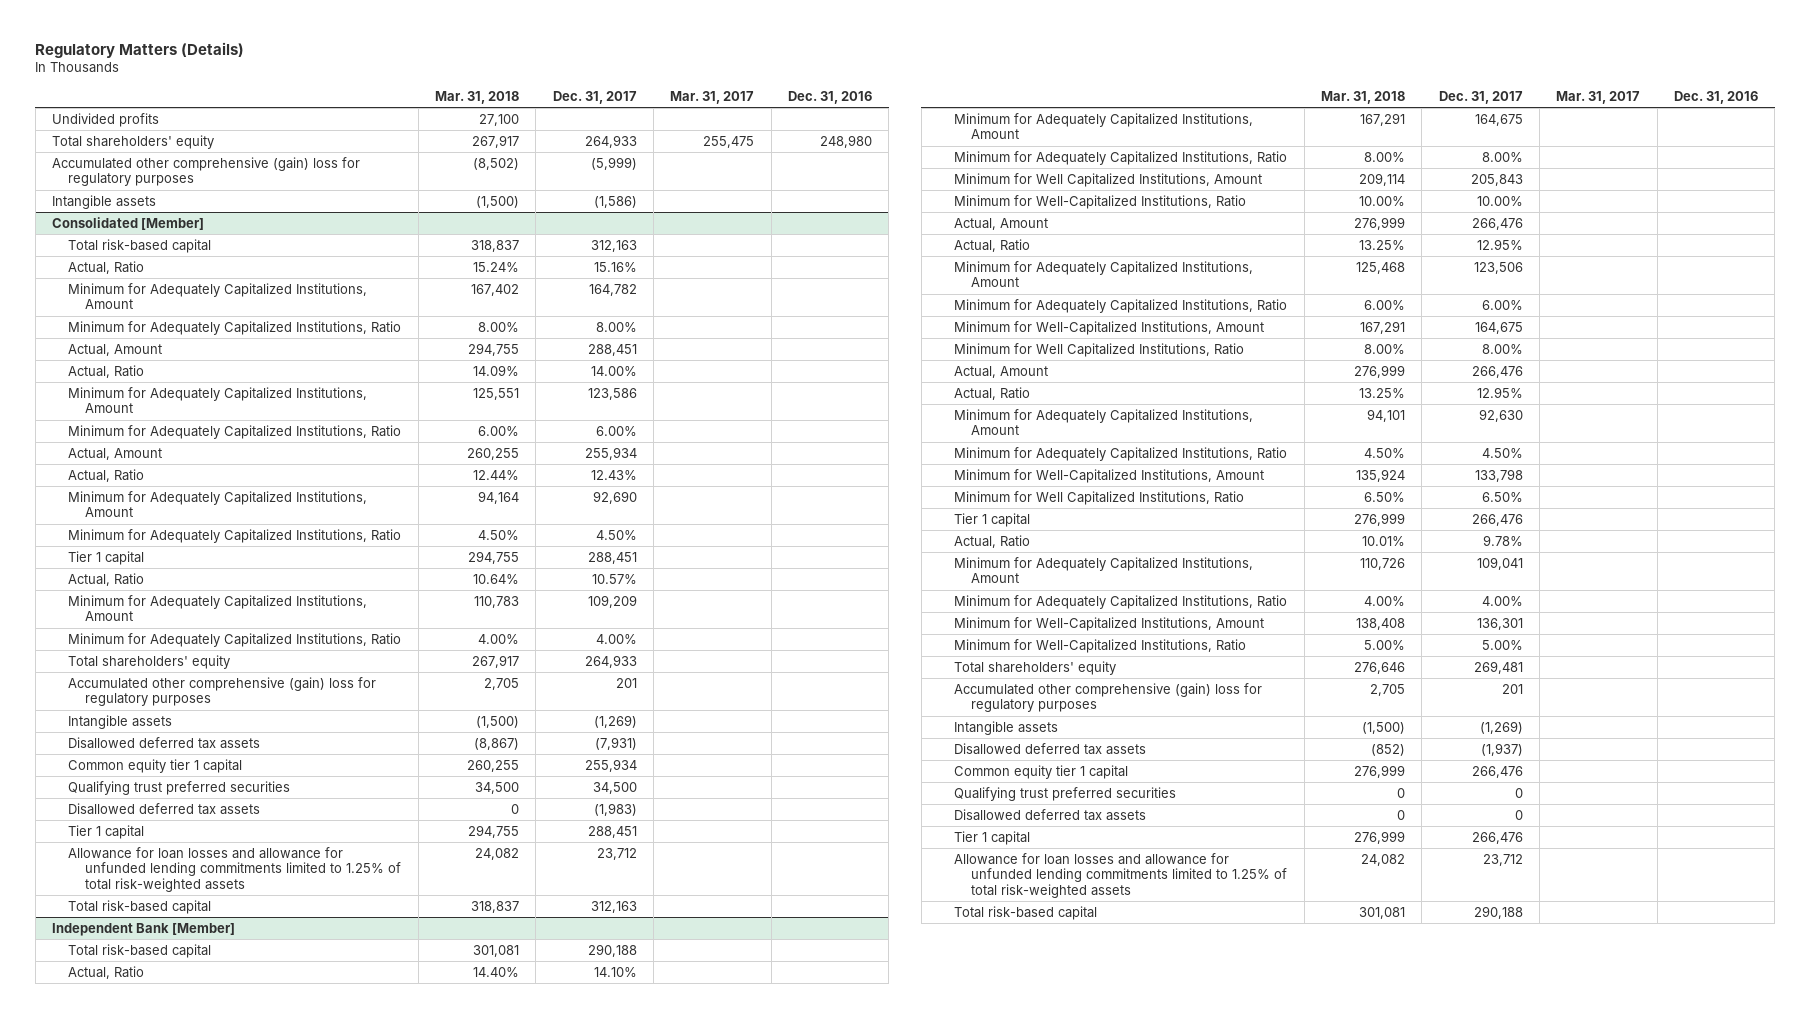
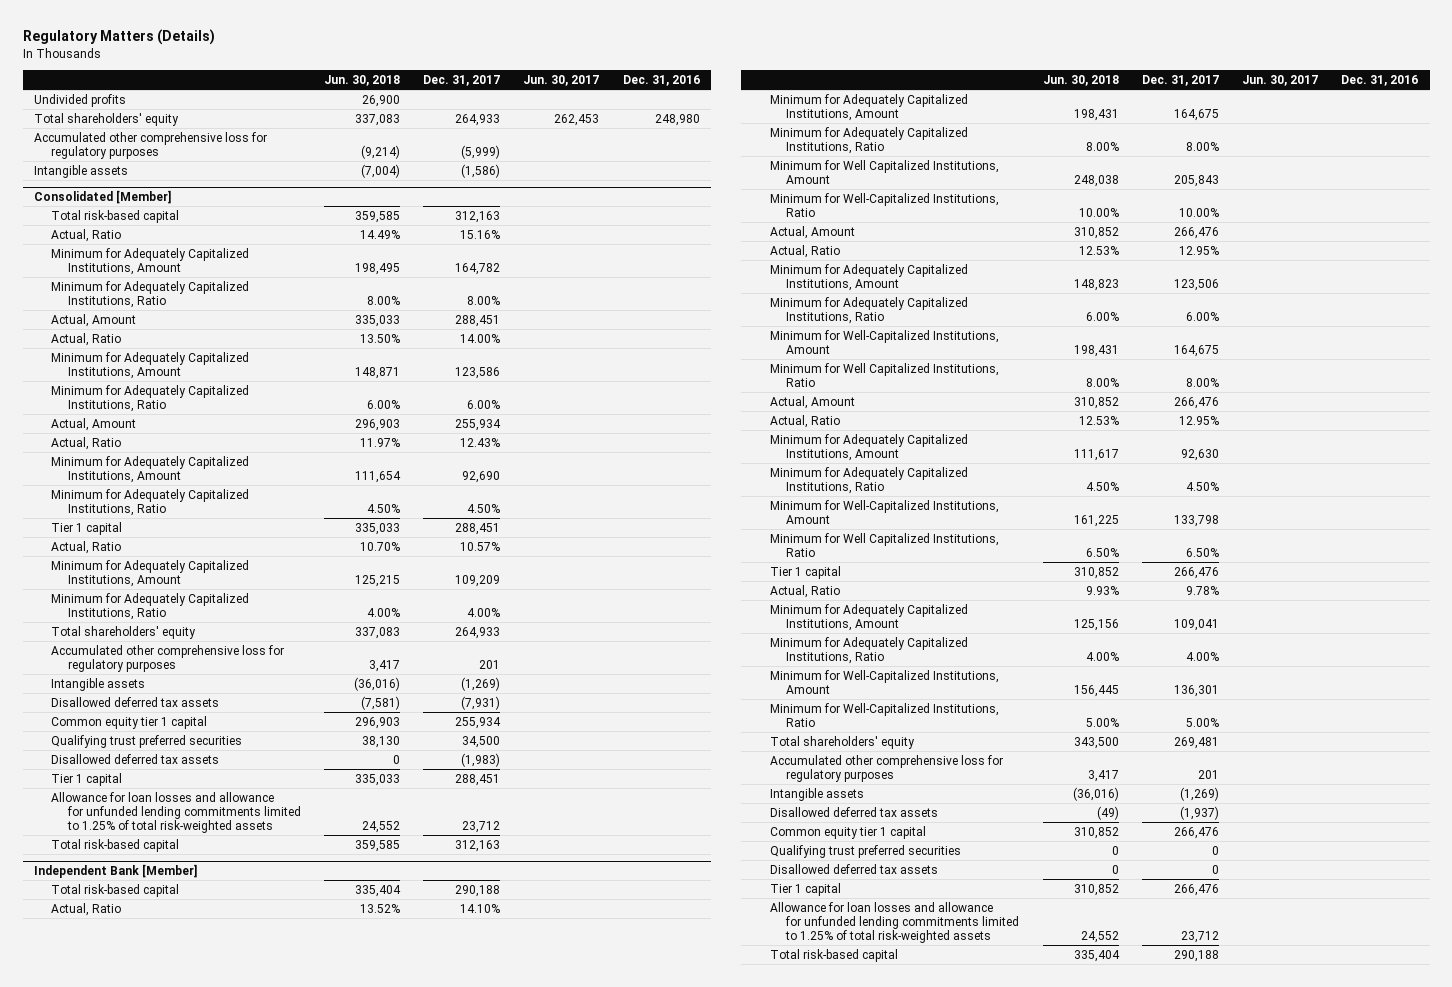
[434,90,519,104] Mar. 31, 2018 -> none
[670,90,755,104] Mar. 31, 2017 -> none
none -> [323,74,400,86] Jun. 30, 2018
none -> [523,74,600,86] Jun. 30, 2017
[51,156,360,187] Accumulated other comprehensive (gain) loss for regulatory purposes -> [34,132,268,160] Accumulated other comprehensive loss for regulatory purposes
[68,676,377,707] Accumulated other comprehensive (gain) loss for regulatory purposes -> [51,645,285,673] Accumulated other comprehensive loss for regulatory purposes
[954,682,1263,713] Accumulated other comprehensive (gain) loss for regulatory purposes -> [769,755,1003,783] Accumulated other comprehensive loss for regulatory purposes

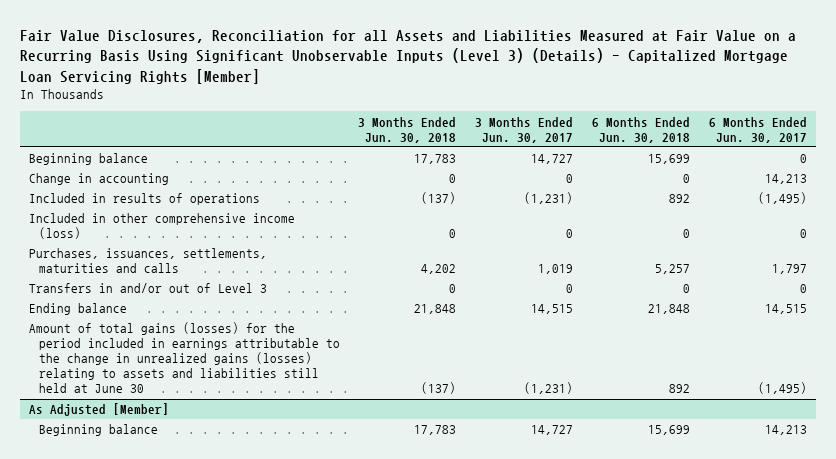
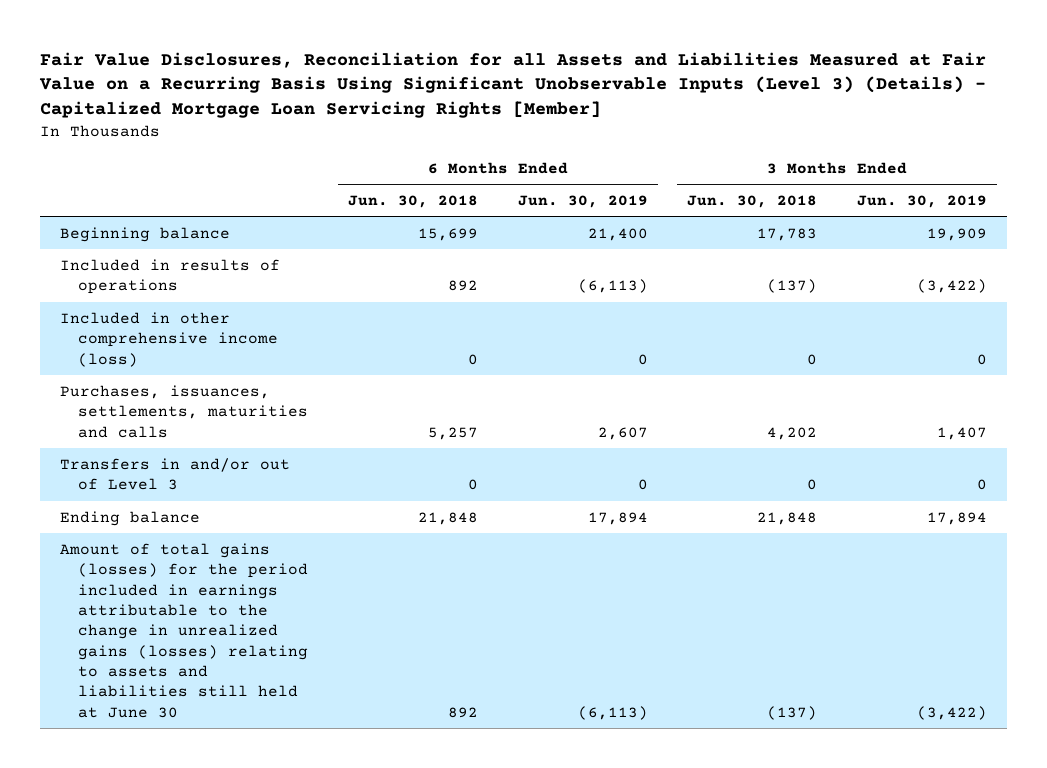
[475,116,574,143] 3 Months Ended Jun. 30, 2017 -> none
[708,116,807,143] 6 Months Ended Jun. 30, 2017 -> none
none -> [517,194,648,208] Jun. 30, 2019
none -> [857,194,988,208] Jun. 30, 2019
[29,173,170,186] Change in accounting -> none
[29,403,170,417] As Adjusted [Member] -> none
[38,424,158,437] Beginning balance -> none

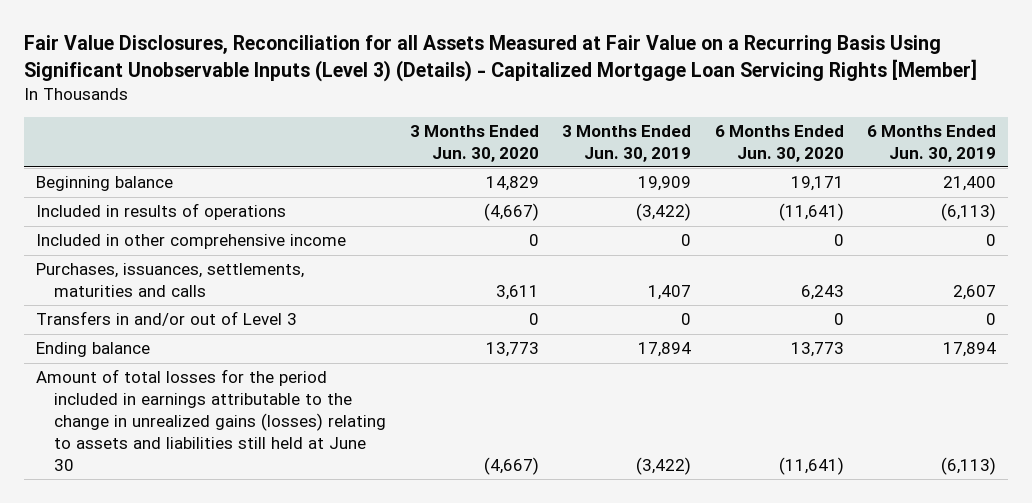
[38,51,986,119] Fair Value Disclosures, Reconciliation for all Assets and Liabilities Measured at Fair Value on a Recurring Basis Using Significant Unobservable Inputs (Level 3) (Details) - Capitalized Mortgage Loan Servicing Rights [Member] -> [23,35,977,82] Fair Value Disclosures, Reconciliation for all Assets Measured at Fair Value on a Recurring Basis Using Significant Unobservable Inputs (Level 3) (Details) - Capitalized Mortgage Loan Servicing Rights [Member]
[347,194,478,208] Jun. 30, 2018 -> none
[687,194,818,208] Jun. 30, 2018 -> none
none -> [409,124,539,162] 3 Months Ended Jun. 30, 2020
none -> [714,124,844,162] 6 Months Ended Jun. 30, 2020
[59,311,279,367] Included in other comprehensive income (loss) -> [35,234,346,250] Included in other comprehensive income
[59,542,309,718] Amount of total gains (losses) for the period included in earnings attributable to the change in unrealized gains (losses) relating to assets and liabilities still held at June 30 -> [35,369,387,471] Amount of total losses for the period included in earnings attributable to the change in unrealized gains (losses) relating to assets and liabilities still held at June 30

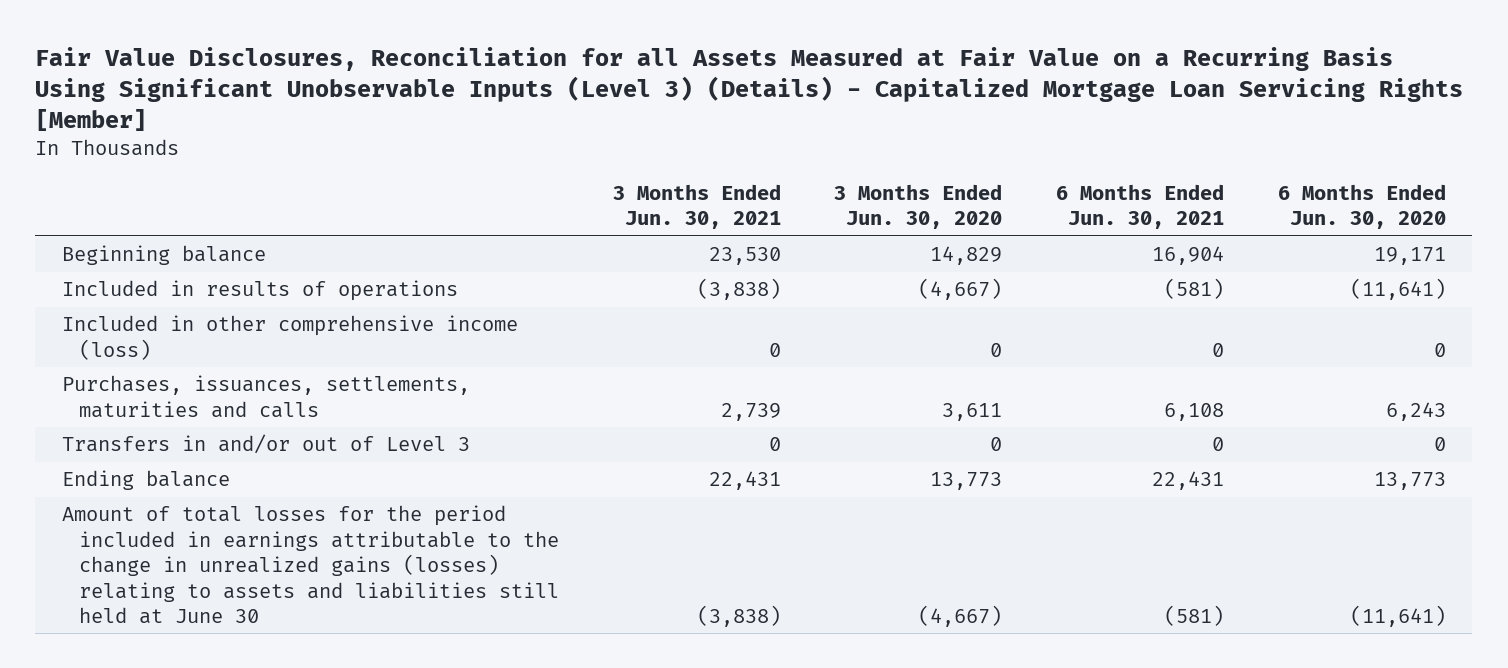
[562,124,692,162] 3 Months Ended Jun. 30, 2019 -> none
[867,124,997,162] 6 Months Ended Jun. 30, 2019 -> none
none -> [612,183,781,230] 3 Months Ended Jun. 30, 2021
none -> [1055,183,1224,230] 6 Months Ended Jun. 30, 2021
[35,234,346,250] Included in other comprehensive income -> [62,315,519,360] Included in other comprehensive income (loss)

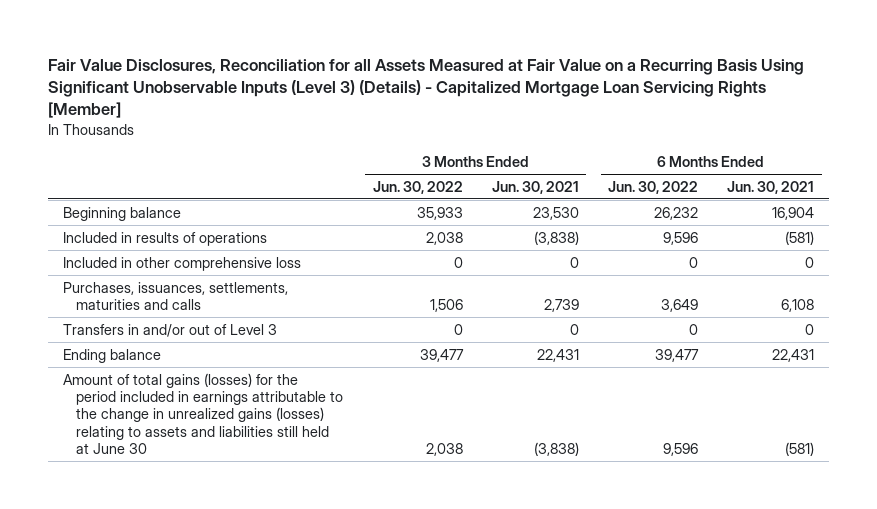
[834,183,1003,230] 3 Months Ended Jun. 30, 2020 -> none
[1277,183,1446,230] 6 Months Ended Jun. 30, 2020 -> none
none -> [372,180,463,194] Jun. 30, 2022
none -> [608,180,699,194] Jun. 30, 2022
[62,315,519,360] Included in other comprehensive income (loss) -> [63,256,302,271] Included in other comprehensive loss
[62,505,559,625] Amount of total losses for the period included in earnings attributable to the change in unrealized gains (losses) relating to assets and liabilities still held at June 30 -> [63,372,344,455] Amount of total gains (losses) for the period included in earnings attributable to the change in unrealized gains (losses) relating to assets and liabilities still held at June 30

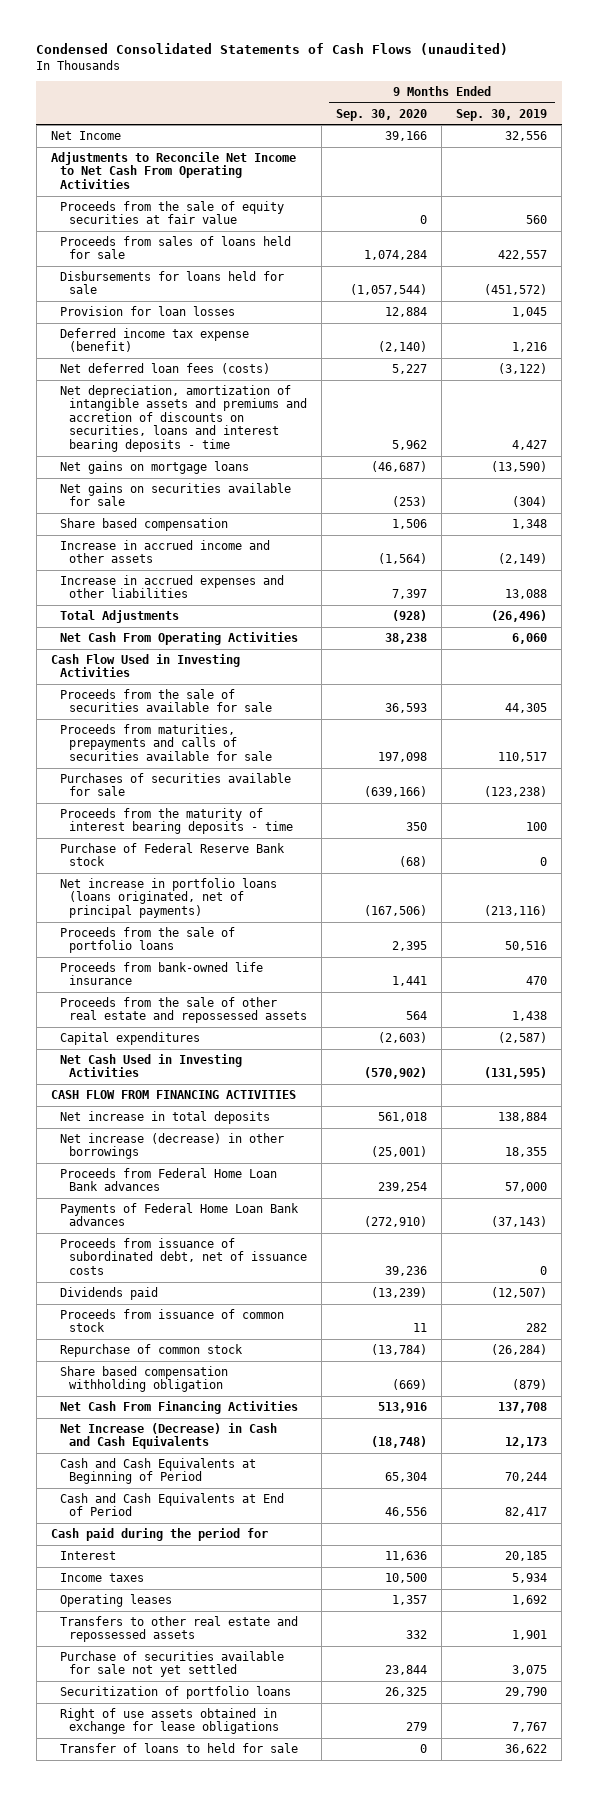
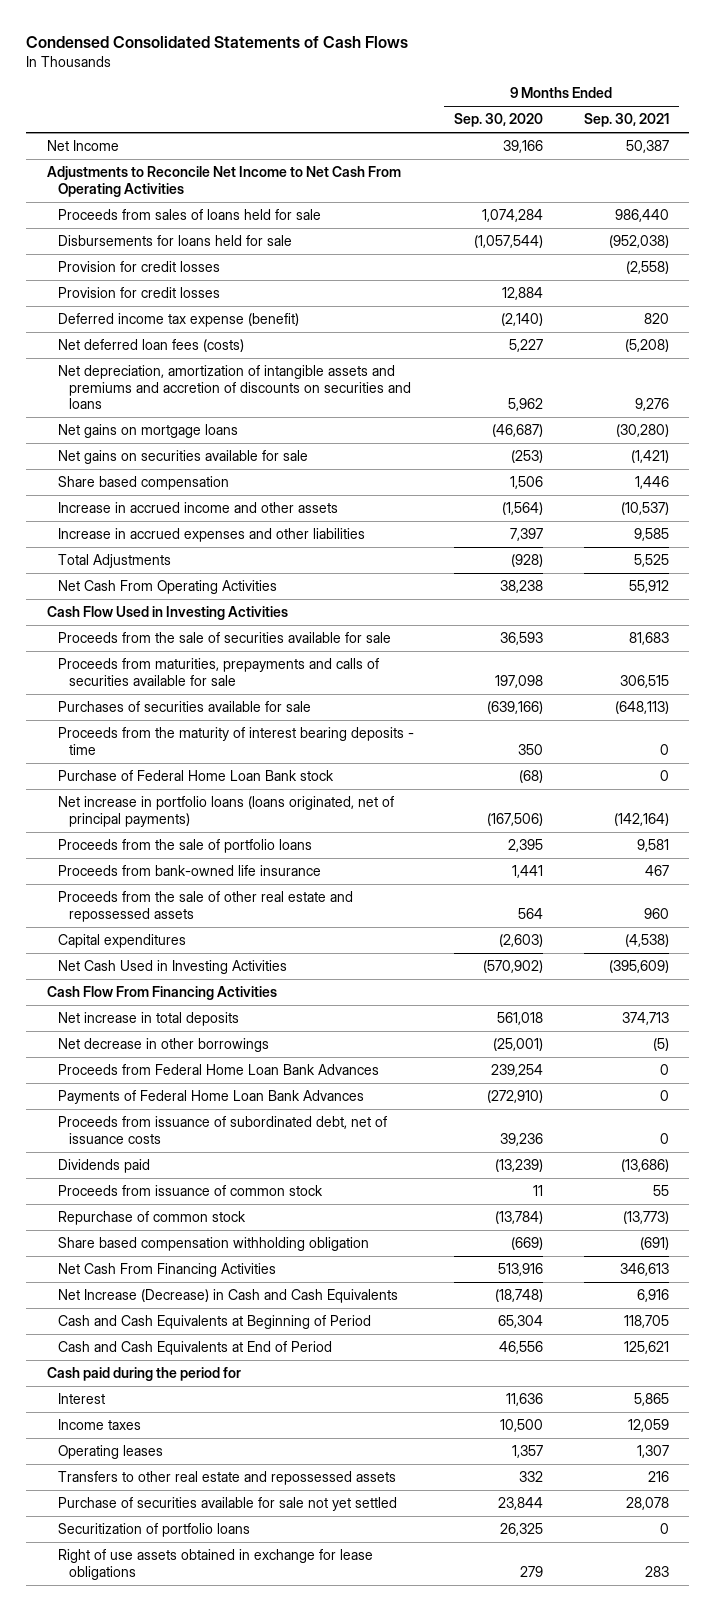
[36,43,509,56] Condensed Consolidated Statements of Cash Flows (unaudited) -> [26,35,409,48] Condensed Consolidated Statements of Cash Flows
[456,108,548,121] Sep. 30, 2019 -> none
none -> [583,113,669,128] Sep. 30, 2021
[60,200,285,225] Proceeds from the sale of equity securities at fair value -> none
none -> [57,261,220,273] Provision for credit losses
[60,305,236,316] Provision for loan losses -> [57,287,220,299] Provision for credit losses
[60,384,308,452] Net depreciation, amortization of intangible assets and premiums and accretion of discounts on securities, loans and interest bearing deposits - time -> [57,365,411,410] Net depreciation, amortization of intangible assets and premiums and accretion of discounts on securities and loans
[60,842,286,867] Purchase of Federal Reserve Bank stock -> [57,770,334,782] Purchase of Federal Home Loan Bank stock
[50,1089,296,1099] CASH FLOW FROM FINANCING ACTIVITIES -> [46,986,277,1001] Cash Flow From Financing Activities
[60,1132,285,1160] Net increase (decrease) in other borrowings -> [57,1038,269,1053] Net decrease in other borrowings
[60,1167,278,1192] Proceeds from Federal Home Loan Bank advances -> [57,1064,379,1076] Proceeds from Federal Home Loan Bank Advances
[60,1202,300,1227] Payments of Federal Home Loan Bank advances -> [57,1090,364,1105] Payments of Federal Home Loan Bank Advances
[60,1742,299,1753] Transfer of loans to held for sale -> none

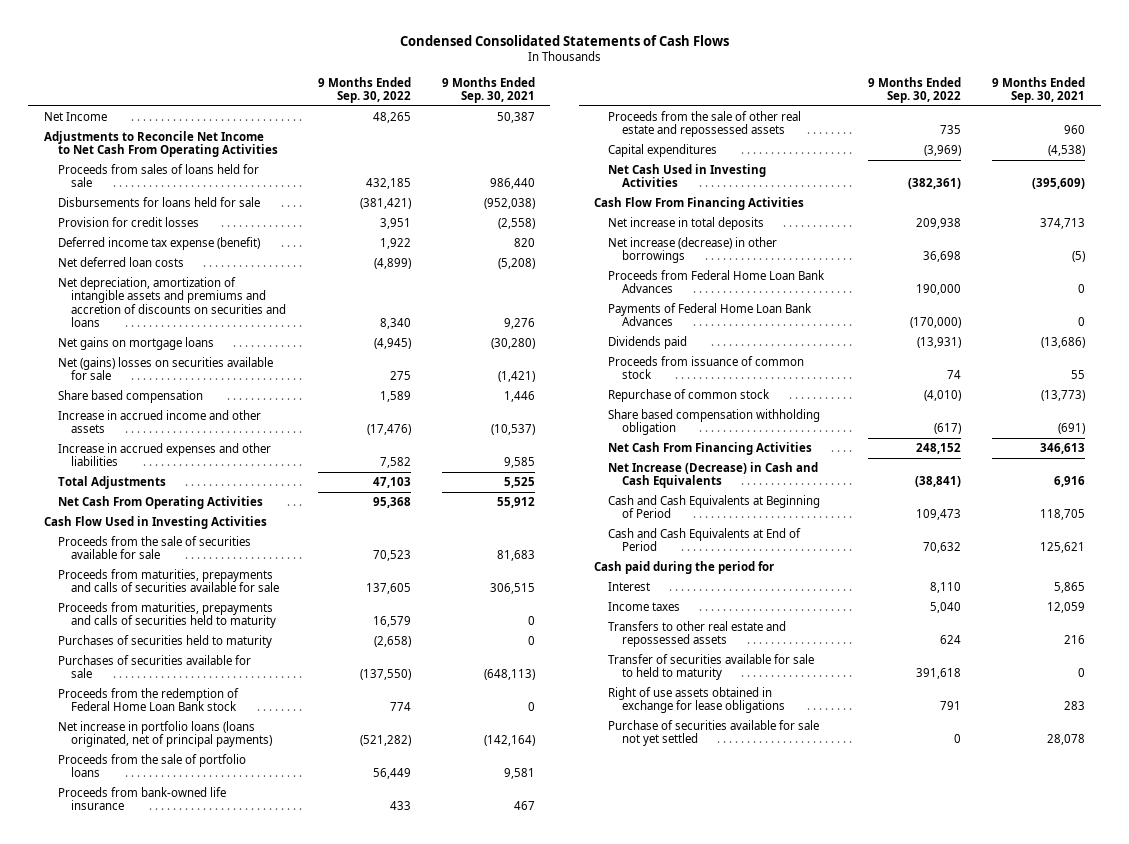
[454,113,544,128] Sep. 30, 2020 -> none
none -> [317,76,411,103] 9 Months Ended Sep. 30, 2022
[57,287,220,299] Provision for credit losses -> none
[57,339,244,353] Net deferred loan fees (costs) -> [57,257,184,268] Net deferred loan costs
[57,450,308,465] Net gains on securities available for sale -> [57,357,273,381] Net (gains) losses on securities available for sale
none -> [57,602,277,629] Proceeds from maturities, prepayments and calls of securities held to maturity
none -> [57,635,272,649] Purchases of securities held to maturity
[57,727,414,755] Proceeds from the maturity of interest bearing deposits - time -> none
[57,770,334,782] Purchase of Federal Home Loan Bank stock -> [57,688,239,712] Proceeds from the redemption of Federal Home Loan Bank stock
[57,1038,269,1053] Net decrease in other borrowings -> [608,237,778,264] Net increase (decrease) in other borrowings
[57,1116,387,1144] Proceeds from issuance of subordinated debt, net of issuance costs -> none
[57,1445,163,1460] Operating leases -> none
[57,1523,250,1538] Securitization of portfolio loans -> none
none -> [608,654,815,681] Transfer of securities available for sale to held to maturity
[57,1497,397,1512] Purchase of securities available for sale not yet settled -> [608,720,820,747] Purchase of securities available for sale not yet settled

